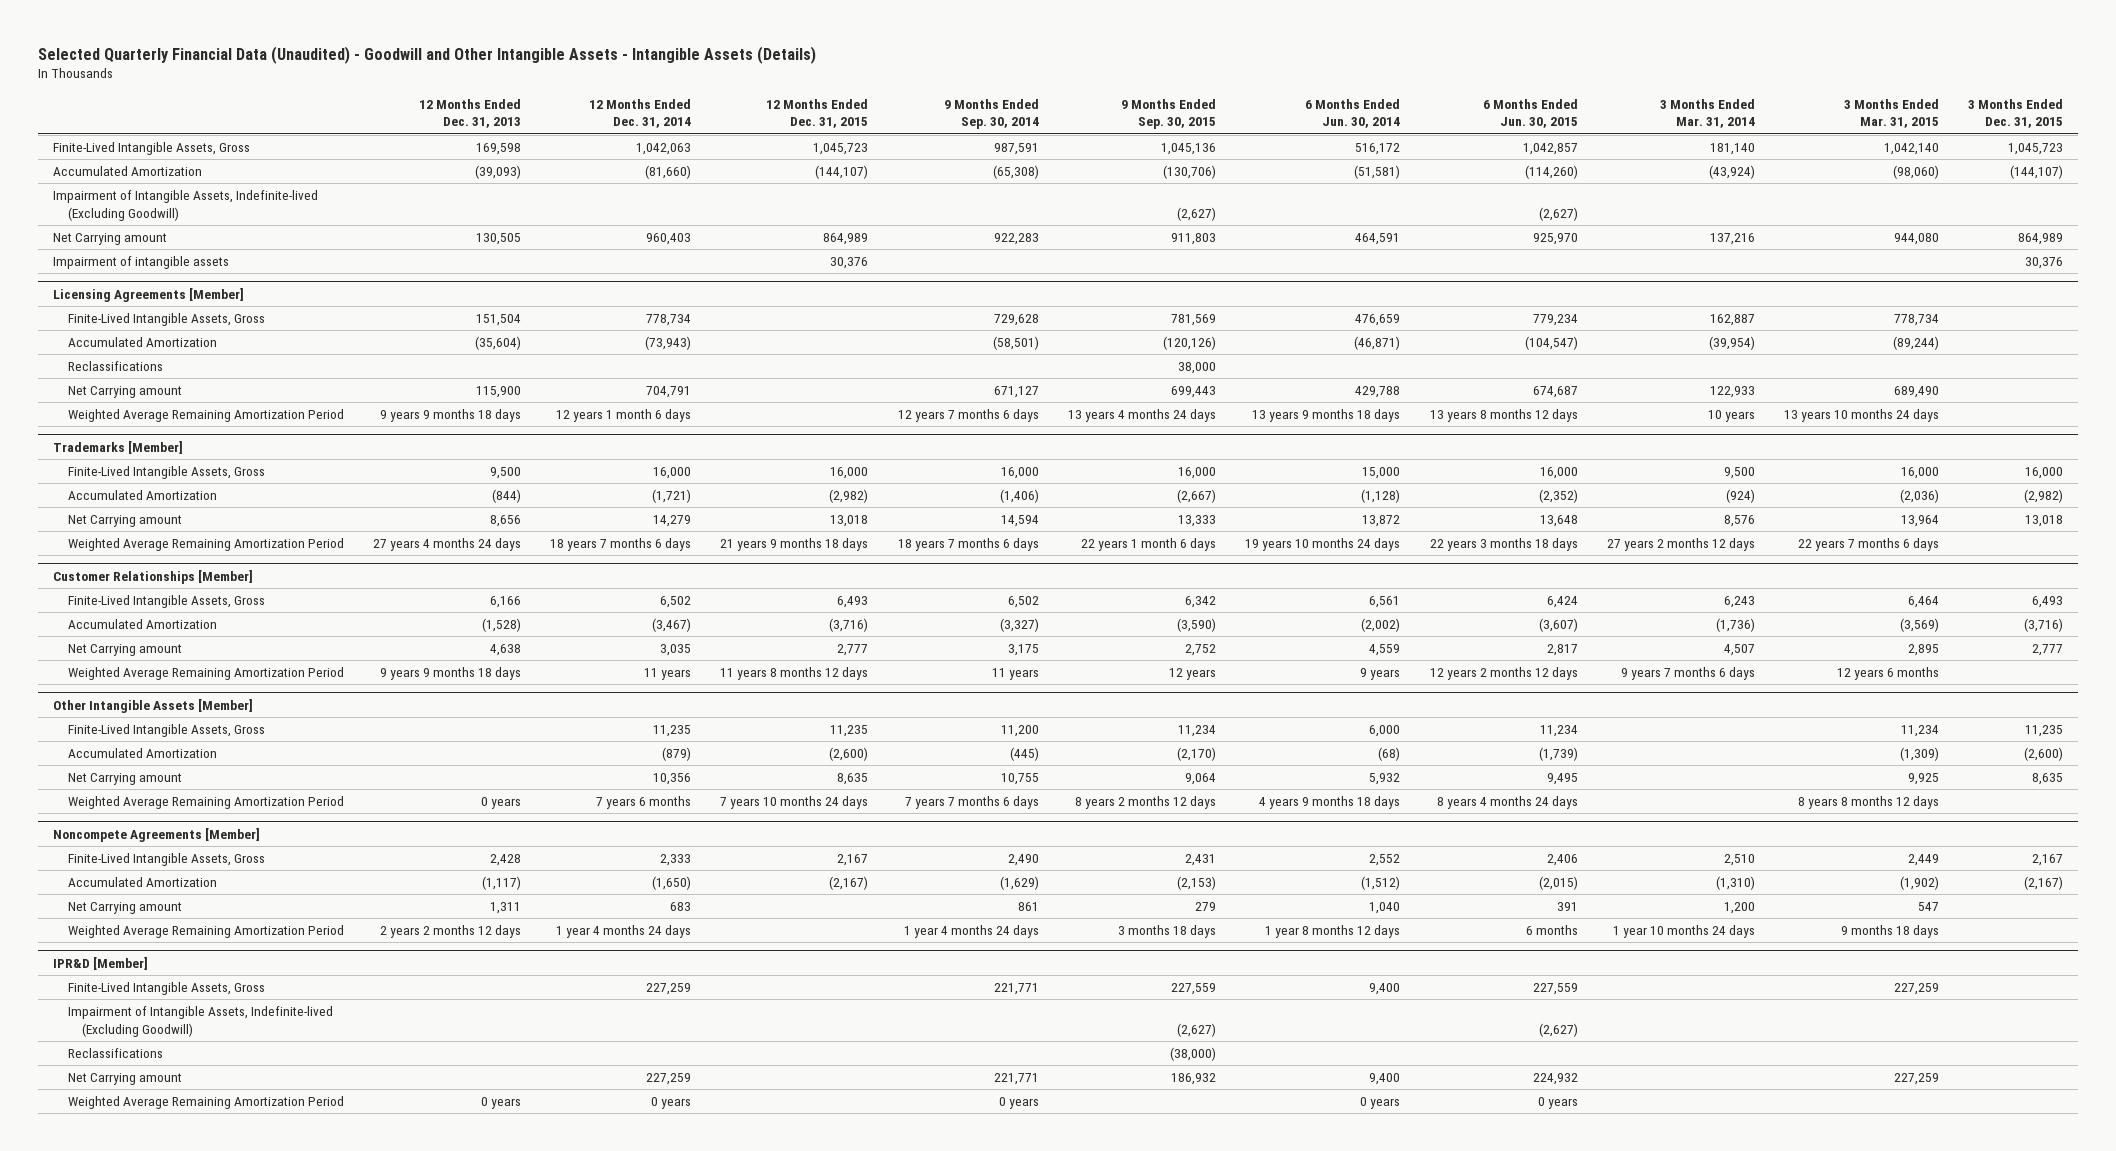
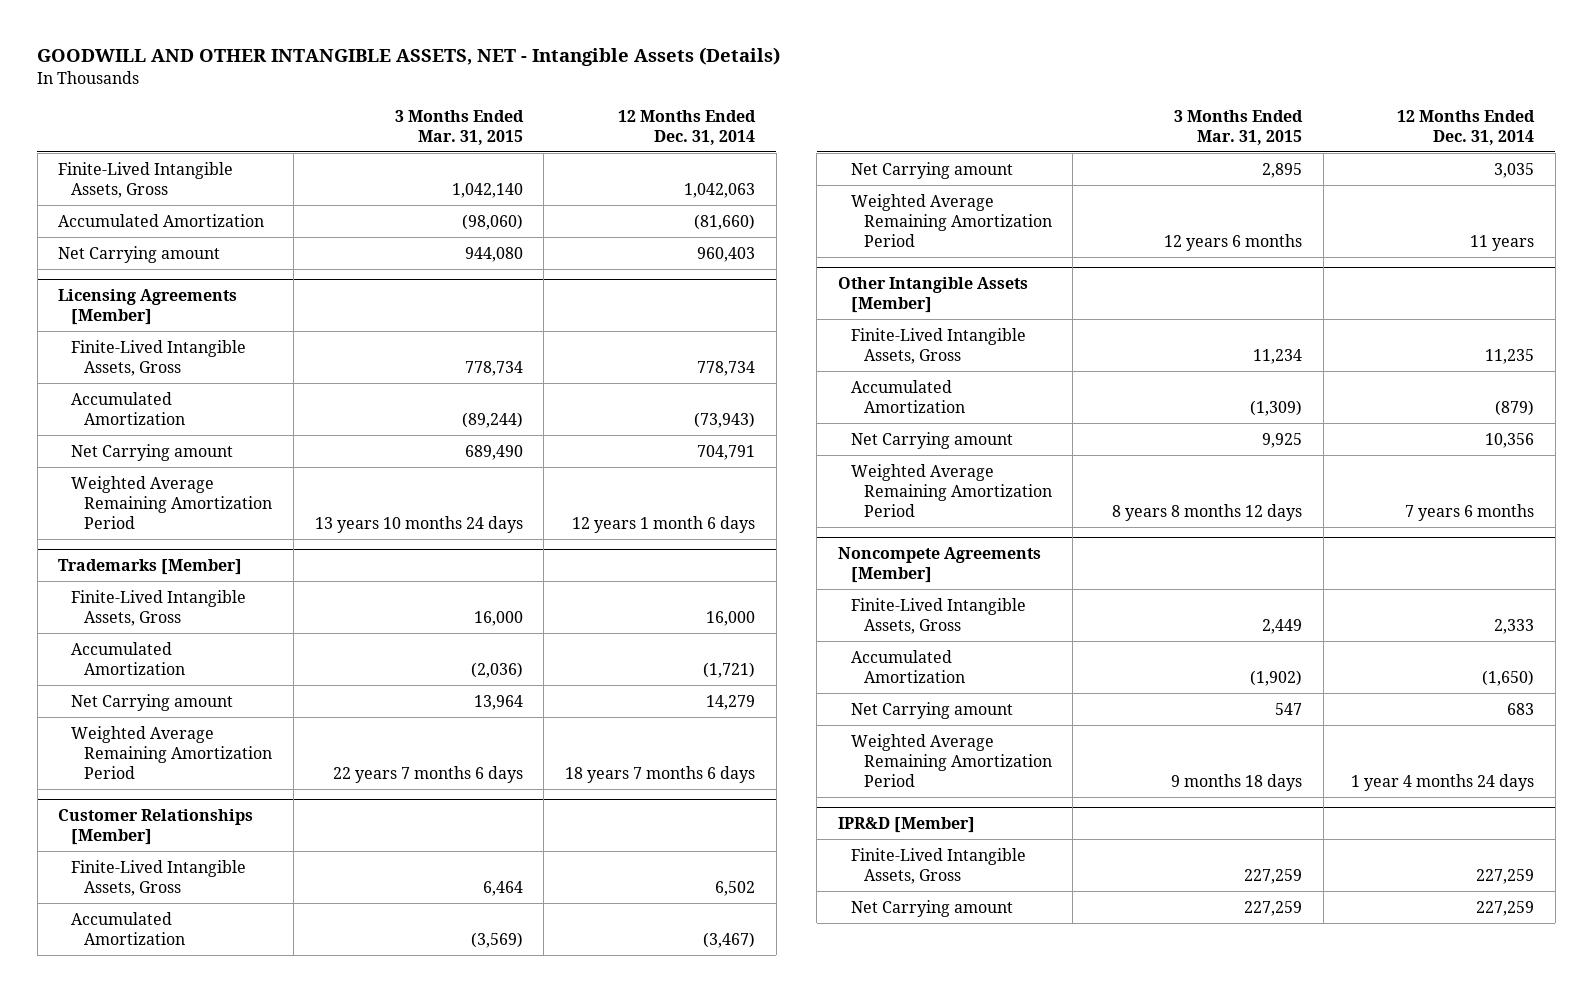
[38,45,817,64] Selected Quarterly Financial Data (Unaudited) - Goodwill and Other Intangible Assets - Intangible Assets (Details) -> [37,47,781,67] GOODWILL AND OTHER INTANGIBLE ASSETS, NET - Intangible Assets (Details)
[418,98,521,129] 12 Months Ended Dec. 31, 2013 -> none
[766,98,869,129] 12 Months Ended Dec. 31, 2015 -> none
[943,98,1039,130] 9 Months Ended Sep. 30, 2014 -> none
[1121,98,1217,130] 9 Months Ended Sep. 30, 2015 -> none
[1305,98,1401,129] 6 Months Ended Jun. 30, 2014 -> none
[1482,98,1578,129] 6 Months Ended Jun. 30, 2015 -> none
[1659,98,1755,129] 3 Months Ended Mar. 31, 2014 -> none
[1968,98,2064,129] 3 Months Ended Dec. 31, 2015 -> none
[52,189,318,221] Impairment of Intangible Assets, Indefinite-lived (Excluding Goodwill) -> none
[52,255,229,269] Impairment of intangible assets -> none
[67,360,163,371] Reclassifications -> none
[67,1005,333,1037] Impairment of Intangible Assets, Indefinite-lived (Excluding Goodwill) -> none
[67,1047,163,1058] Reclassifications -> none
[67,1095,344,1109] Weighted Average Remaining Amortization Period -> none

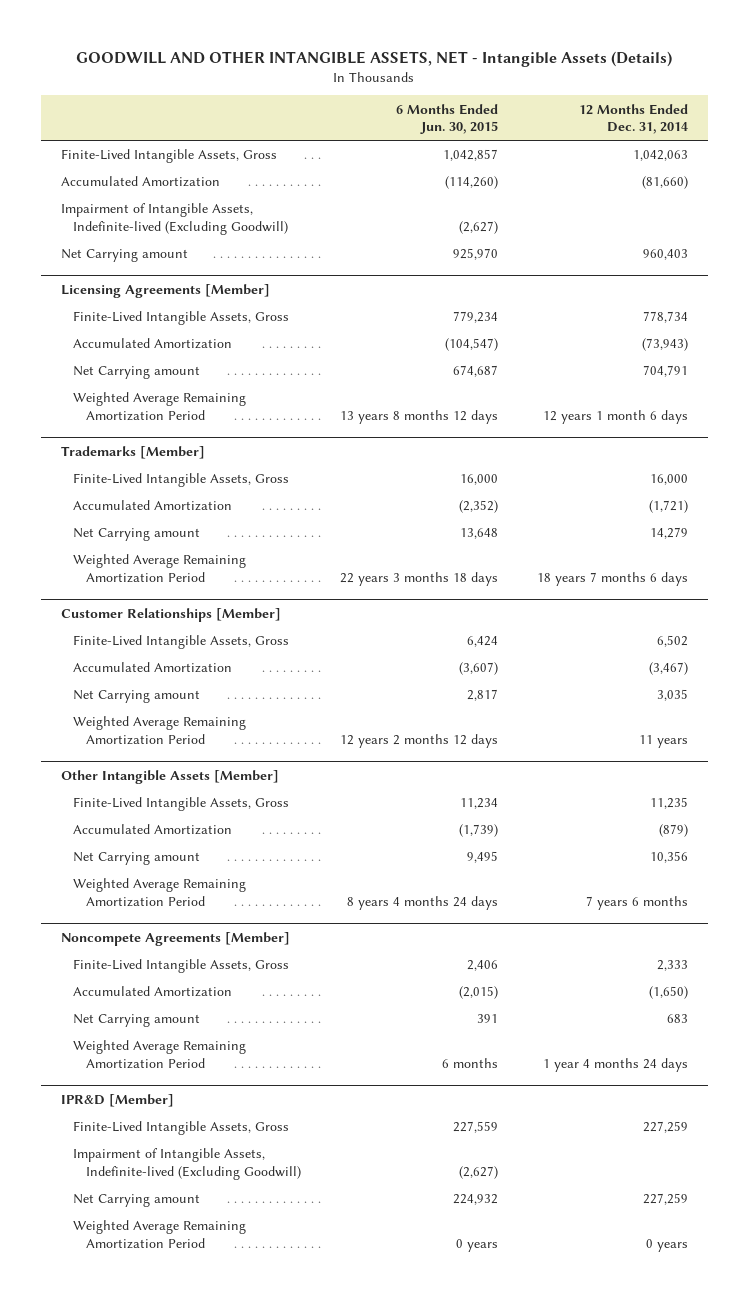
[394,109,524,145] 3 Months Ended Mar. 31, 2015 -> none
none -> [396,103,499,135] 6 Months Ended Jun. 30, 2015
none -> [60,203,289,235] Impairment of Intangible Assets, Indefinite-lived (Excluding Goodwill)
none -> [73,1148,302,1180] Impairment of Intangible Assets, Indefinite-lived (Excluding Goodwill)
none -> [73,1220,247,1249] Weighted Average Remaining Amortization Period

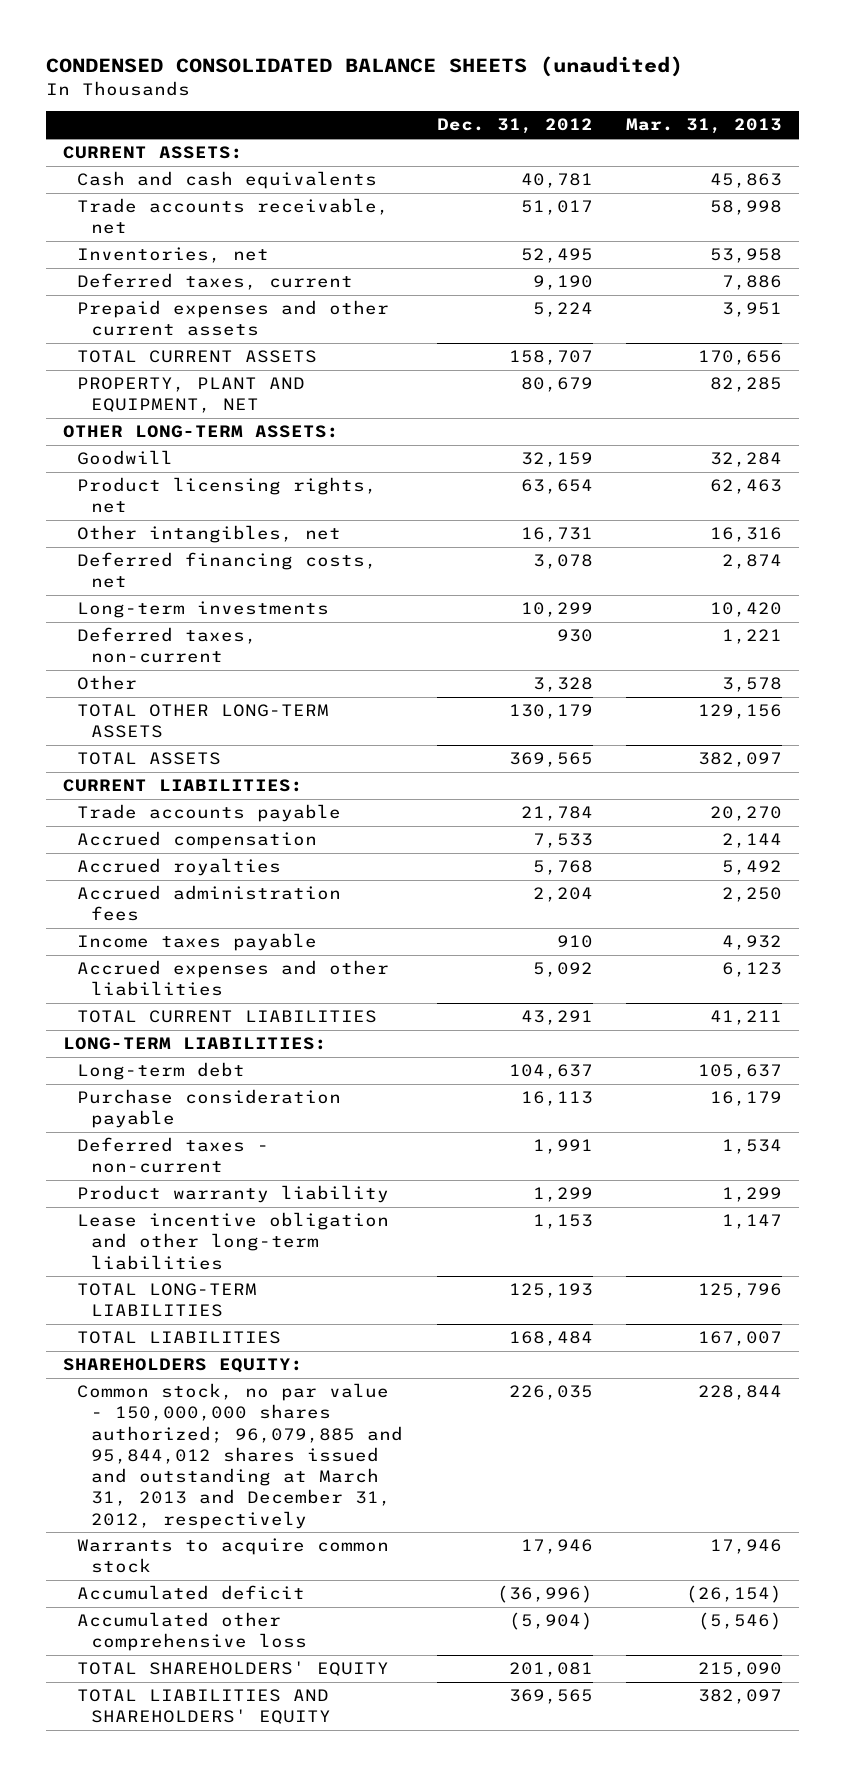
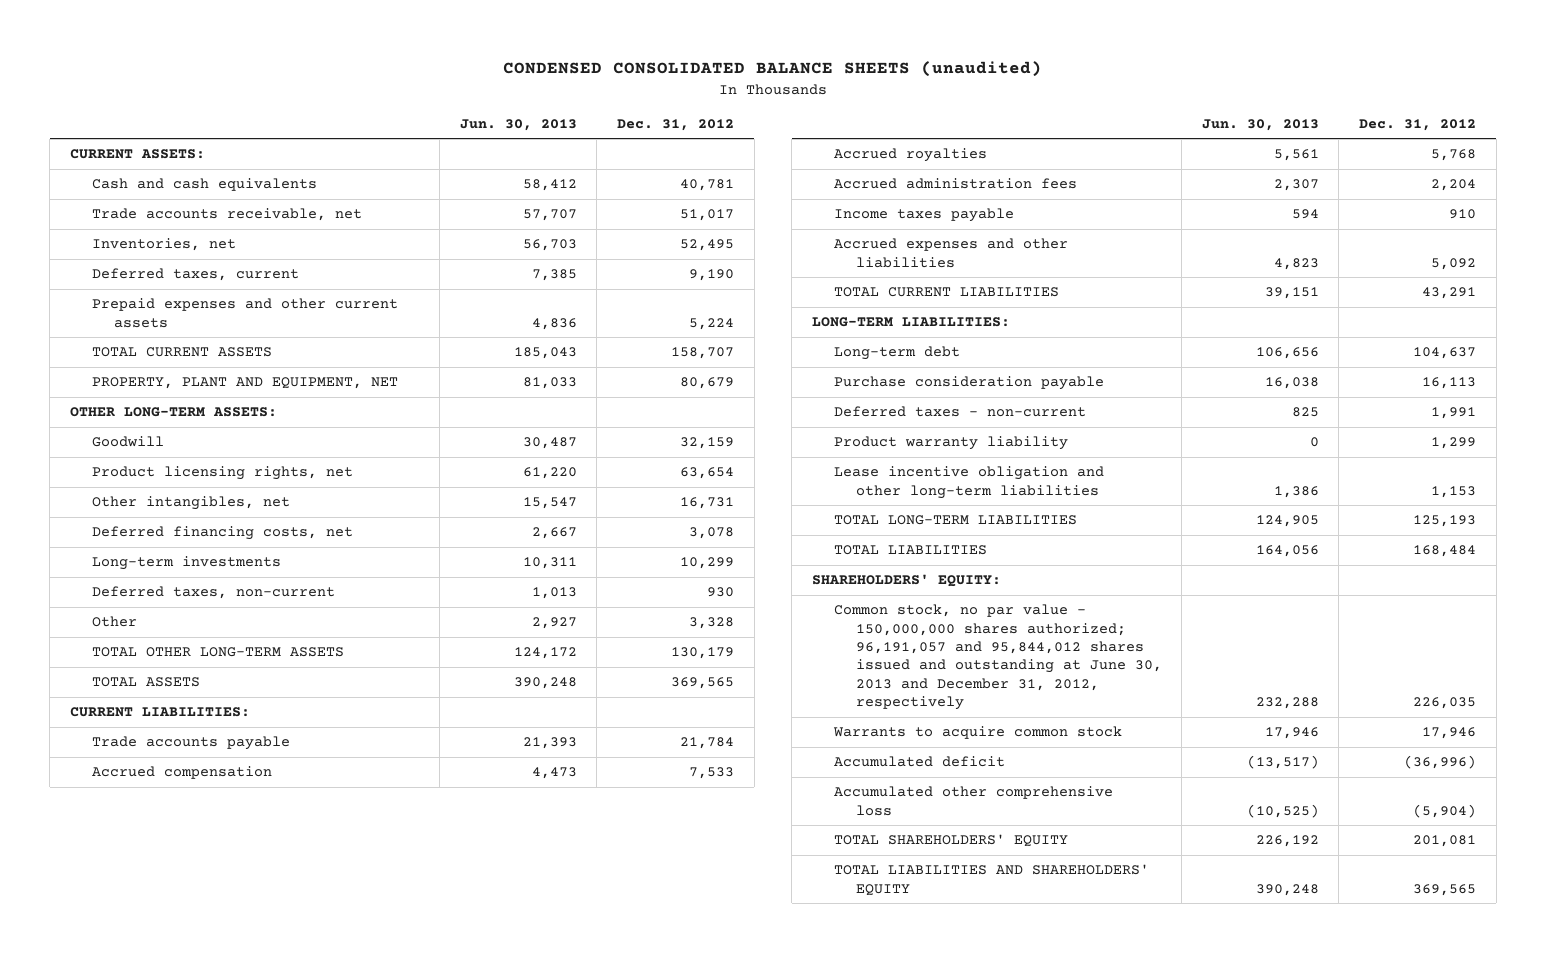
[626,118,783,135] Mar. 31, 2013 -> none
none -> [459,118,577,131] Jun. 30, 2013
[63,1358,304,1374] SHAREHOLDERS EQUITY: -> [812,574,1002,588] SHAREHOLDERS' EQUITY:
[77,1383,403,1529] Common stock, no par value - 150,000,000 shares authorized; 96,079,885 and 95,844,012 shares issued and outstanding at March 31, 2013 and December 31, 2012, respectively -> [833,604,1162,711] Common stock, no par value - 150,000,000 shares authorized; 96,191,057 and 95,844,012 shares issued and outstanding at June 30, 2013 and December 31, 2012, respectively

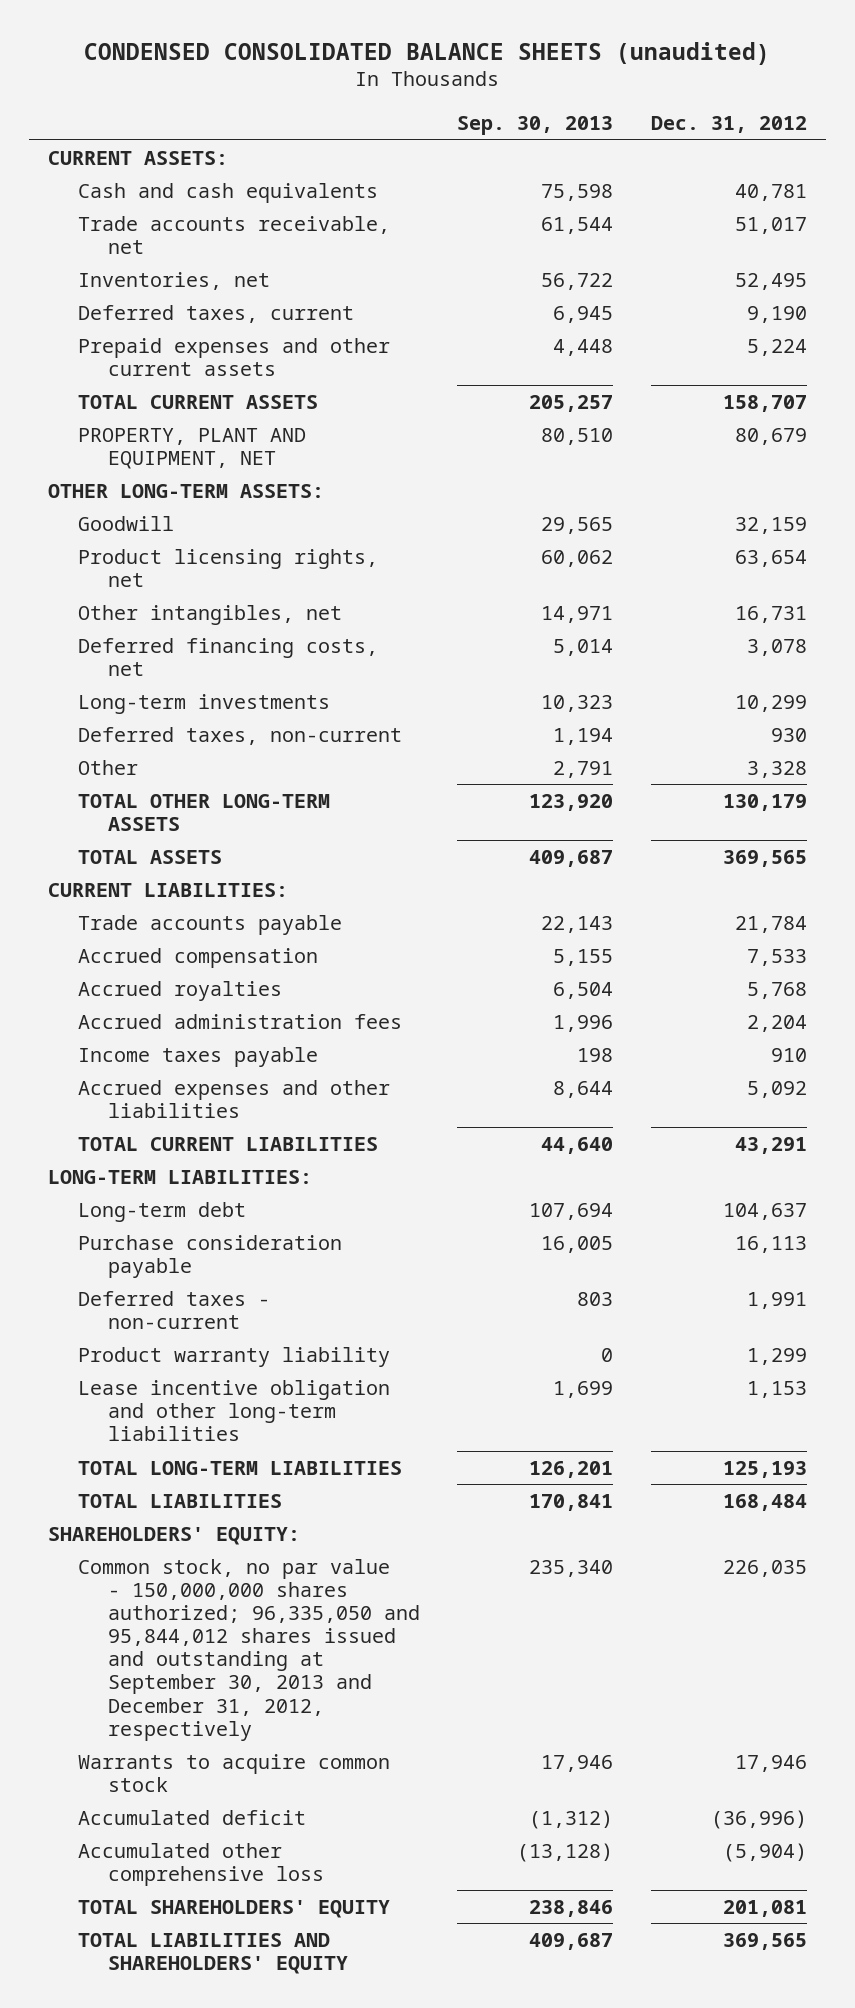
[459,118,577,131] Jun. 30, 2013 -> none
none -> [457,116,614,136] Sep. 30, 2013
[833,604,1162,711] Common stock, no par value - 150,000,000 shares authorized; 96,191,057 and 95,844,012 shares issued and outstanding at June 30, 2013 and December 31, 2012, respectively -> [77,1558,421,1741] Common stock, no par value - 150,000,000 shares authorized; 96,335,050 and 95,844,012 shares issued and outstanding at September 30, 2013 and December 31, 2012, respectively

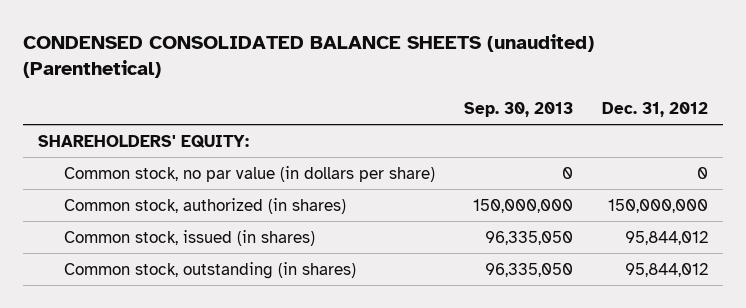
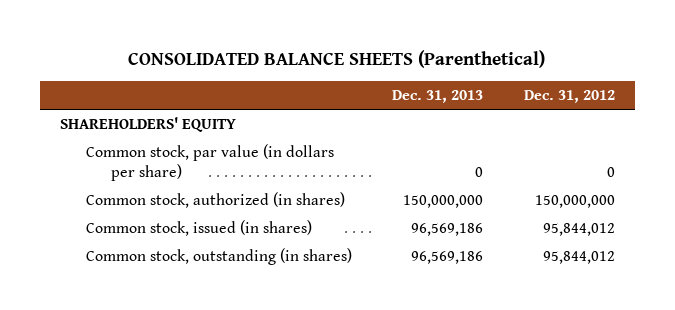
[23,34,595,79] CONDENSED CONSOLIDATED BALANCE SHEETS (unaudited) (Parenthetical) -> [128,49,546,68] CONSOLIDATED BALANCE SHEETS (Parenthetical)
[464,101,574,117] Sep. 30, 2013 -> none
none -> [392,90,484,104] Dec. 31, 2013
[37,134,249,148] SHAREHOLDERS' EQUITY: -> [60,117,237,133] SHAREHOLDERS' EQUITY
[63,165,435,182] Common stock, no par value (in dollars per share) -> [85,144,334,181] Common stock, par value (in dollars per share)

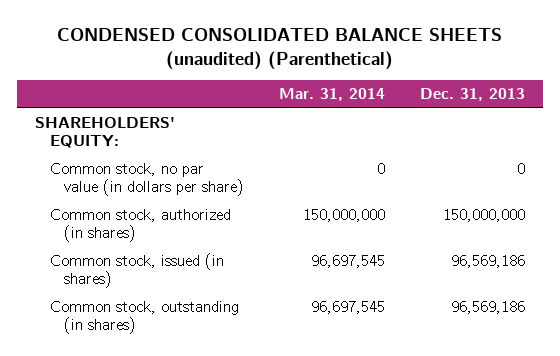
[128,49,546,68] CONSOLIDATED BALANCE SHEETS (Parenthetical) -> [57,28,503,71] CONDENSED CONSOLIDATED BALANCE SHEETS (unaudited) (Parenthetical)
[523,90,615,104] Dec. 31, 2012 -> none
none -> [279,88,386,102] Mar. 31, 2014
[60,117,237,133] SHAREHOLDERS' EQUITY -> [34,117,175,149] SHAREHOLDERS' EQUITY:
[85,144,334,181] Common stock, par value (in dollars per share) -> [49,163,245,197] Common stock, no par value (in dollars per share)

